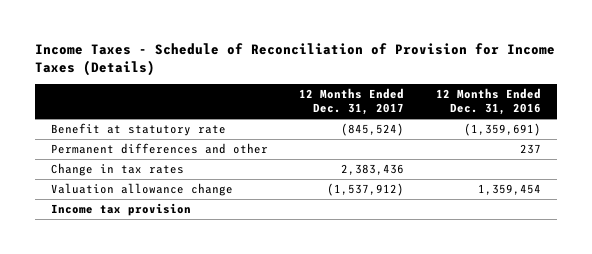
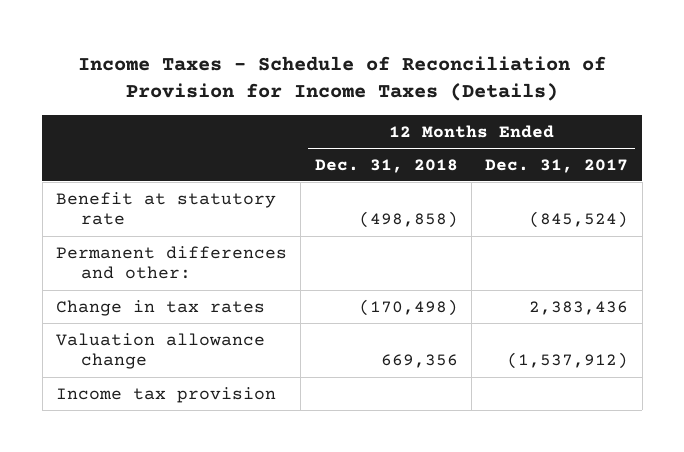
[435,87,541,116] 12 Months Ended Dec. 31, 2016 -> none
none -> [314,158,458,173] Dec. 31, 2018
[51,143,269,155] Permanent differences and other -> [55,245,287,280] Permanent differences and other:

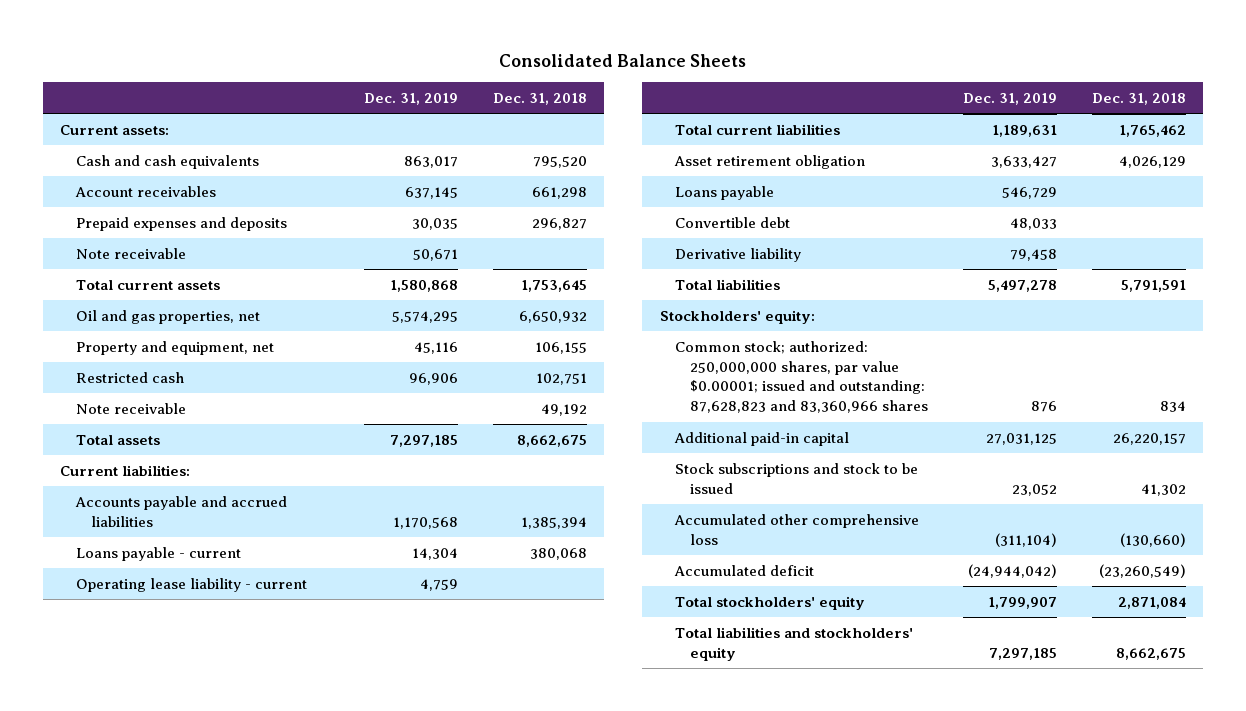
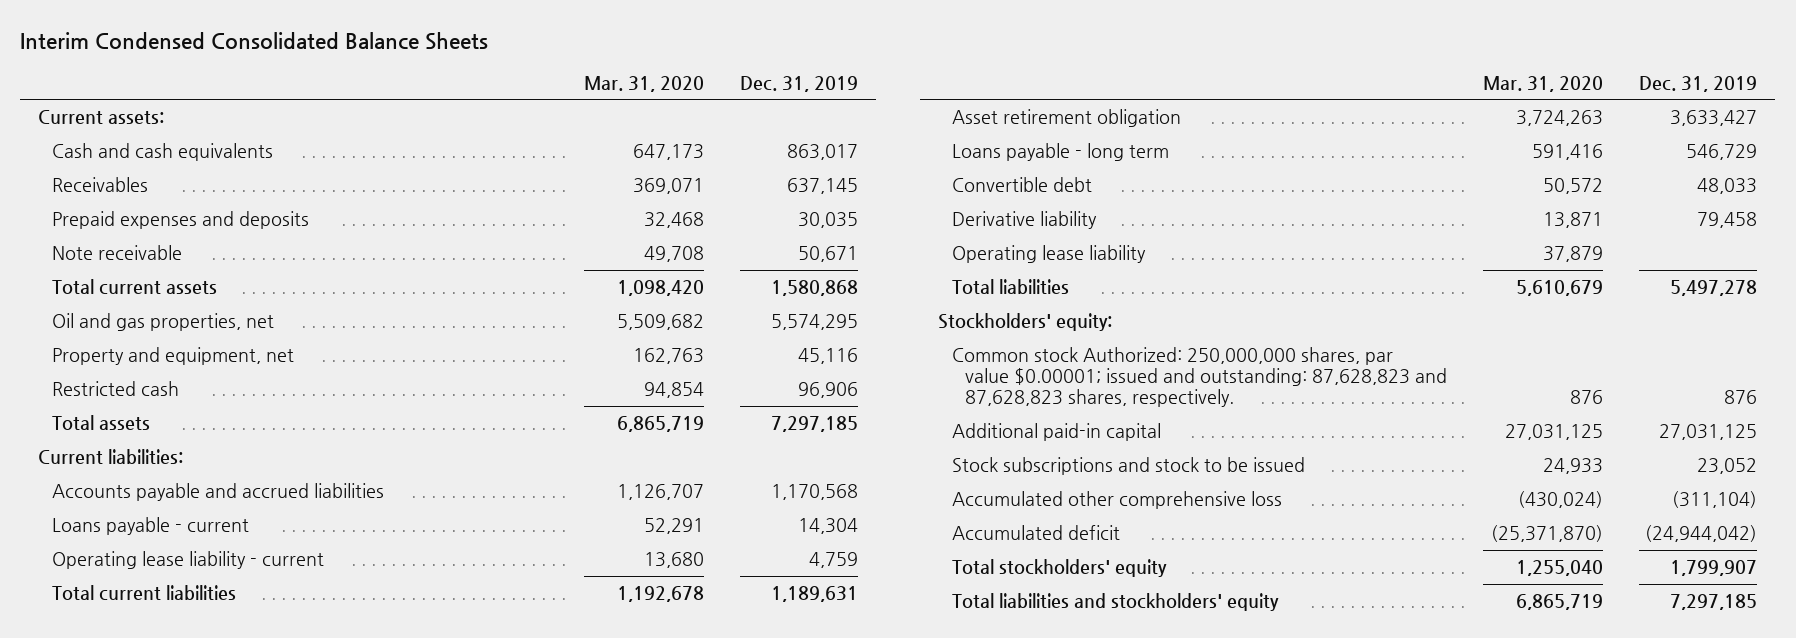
[499,53,747,67] Consolidated Balance Sheets -> [20,31,489,50] Interim Condensed Consolidated Balance Sheets
[492,92,587,105] Dec. 31, 2018 -> none
none -> [583,75,704,92] Mar. 31, 2020
[74,185,216,197] Account receivables -> [52,177,149,193] Receivables
[75,402,186,414] Note receivable -> none
[674,185,774,200] Loans payable -> [951,143,1169,162] Loans payable - long term
none -> [951,245,1146,264] Operating lease liability
[674,340,929,414] Common stock; authorized: 250,000,000 shares, par value $0.00001; issued and outstanding: 87,628,823 and 83,360,966 shares -> [951,347,1448,408] Common stock Authorized: 250,000,000 shares, par value $0.00001; issued and outstanding: 87,628,823 and 87,628,823 shares, respectively.

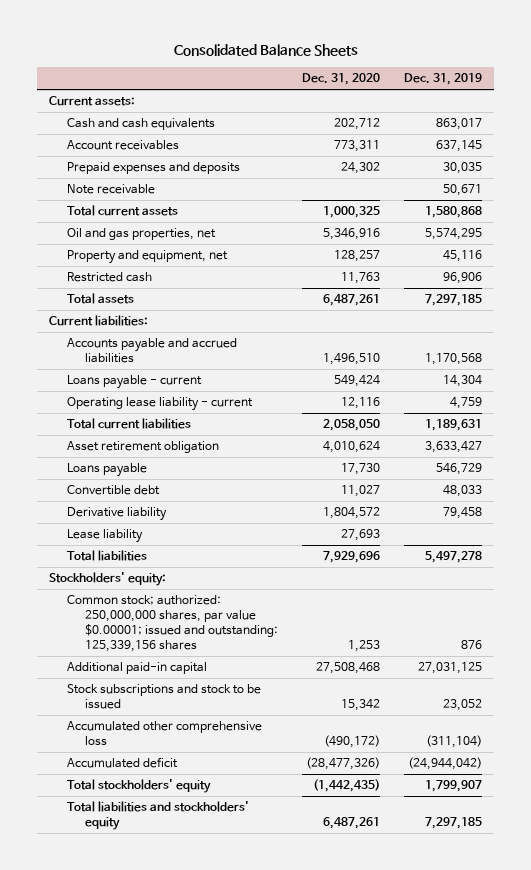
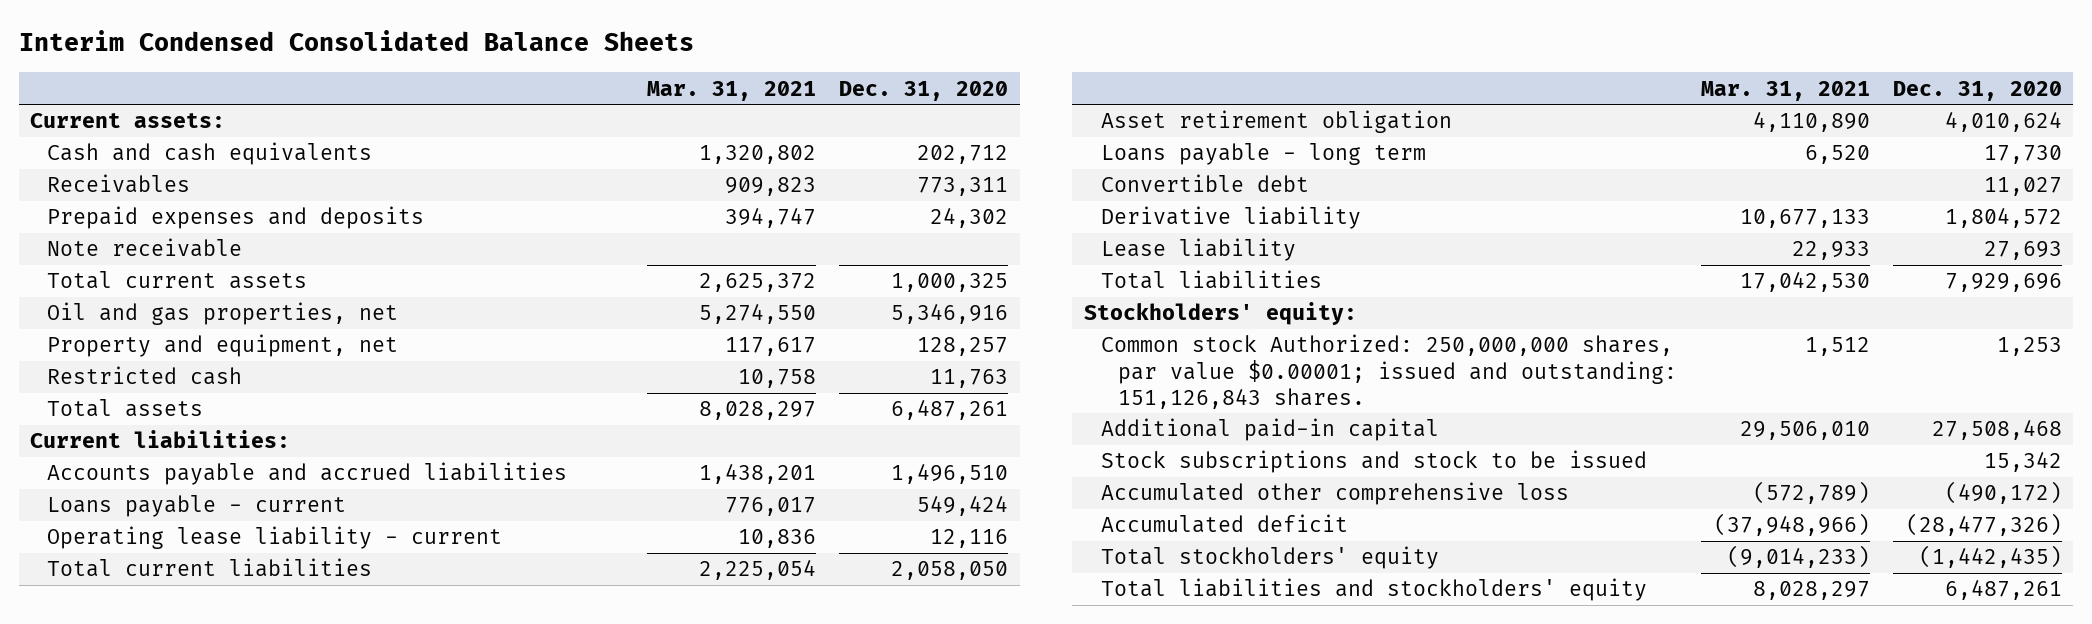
[173,44,358,57] Consolidated Balance Sheets -> [18,30,694,52] Interim Condensed Consolidated Balance Sheets
[404,73,483,86] Dec. 31, 2019 -> none
none -> [646,80,816,101] Mar. 31, 2021
[67,140,180,151] Account receivables -> [47,174,191,194] Receivables
[67,463,148,478] Loans payable -> [1101,143,1427,166] Loans payable - long term
[67,595,279,653] Common stock; authorized: 250,000,000 shares, par value $0.00001; issued and outstanding: 125,339,156 shares -> [1101,334,1678,409] Common stock Authorized: 250,000,000 shares, par value $0.00001; issued and outstanding: 151,126,843 shares.

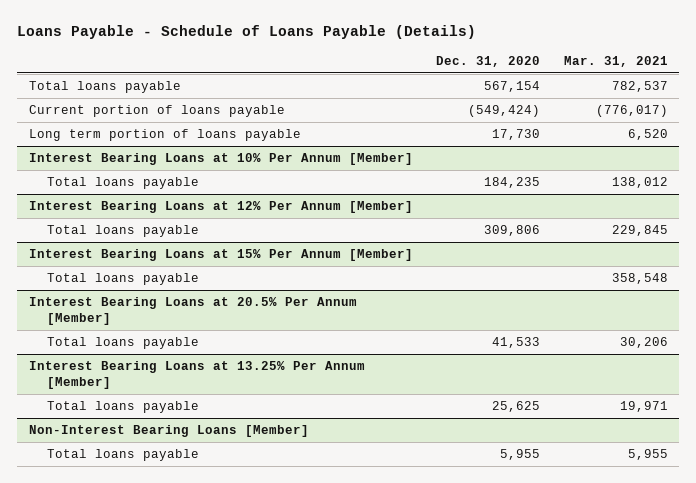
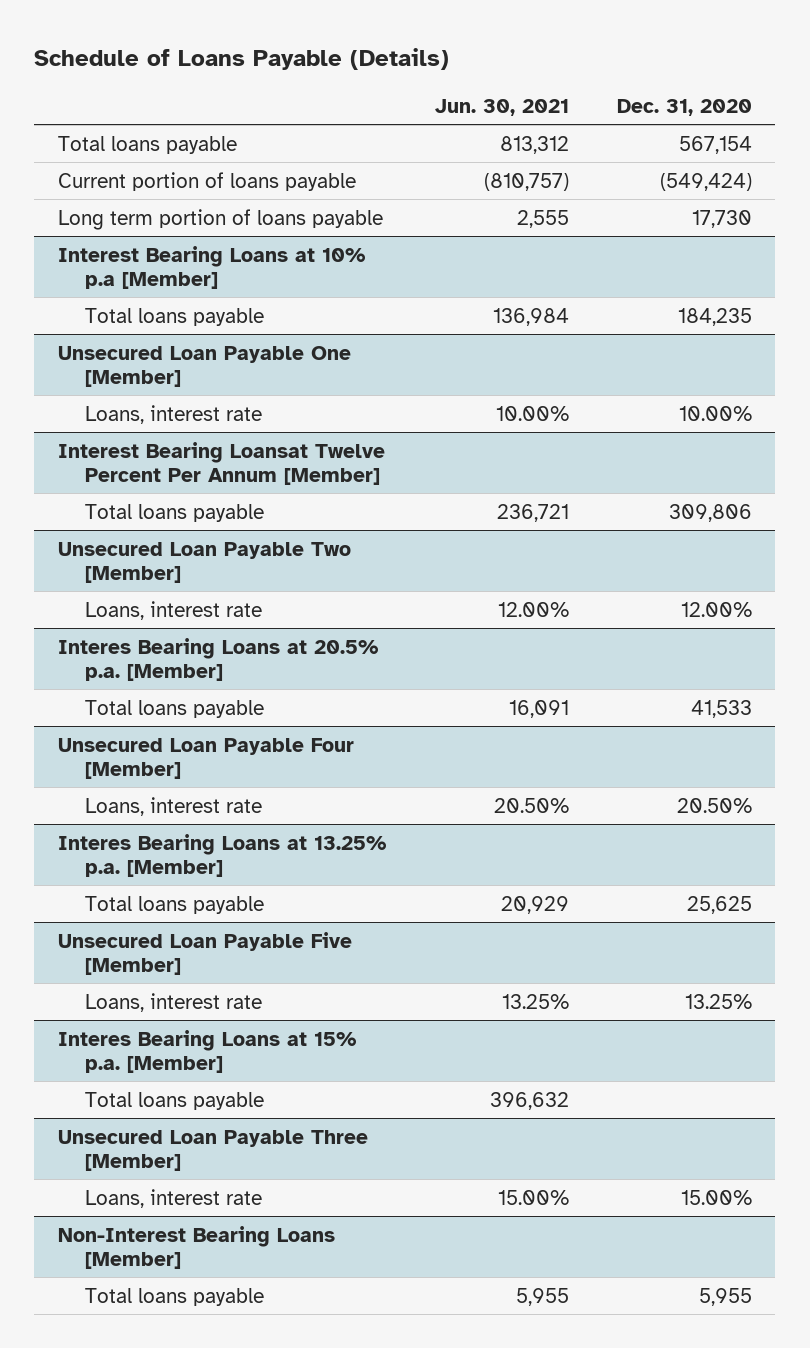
[17,25,477,40] Loans Payable - Schedule of Loans Payable (Details) -> [34,48,450,71] Schedule of Loans Payable (Details)
[563,56,668,68] Mar. 31, 2021 -> none
none -> [434,98,569,116] Jun. 30, 2021
[28,153,413,166] Interest Bearing Loans at 10% Per Annum [Member] -> [58,245,367,289] Interest Bearing Loans at 10% p.a [Member]
none -> [58,345,352,387] Unsecured Loan Payable One [Member]
none -> [84,404,262,424] Loans, interest rate
[28,201,413,214] Interest Bearing Loans at 12% Per Annum [Member] -> [58,441,386,485] Interest Bearing Loansat Twelve Percent Per Annum [Member]
[28,249,413,262] Interest Bearing Loans at 15% Per Annum [Member] -> none
[46,273,199,286] Total loans payable -> none
none -> [58,541,352,583] Unsecured Loan Payable Two [Member]
none -> [84,600,262,620] Loans, interest rate
[28,297,357,326] Interest Bearing Loans at 20.5% Per Annum [Member] -> [58,637,380,681] Interes Bearing Loans at 20.5% p.a. [Member]
none -> [58,737,355,779] Unsecured Loan Payable Four [Member]
none -> [84,796,262,816] Loans, interest rate
[28,361,365,390] Interest Bearing Loans at 13.25% Per Annum [Member] -> [58,833,388,877] Interes Bearing Loans at 13.25% p.a. [Member]
none -> [58,931,353,975] Unsecured Loan Payable Five [Member]
none -> [84,992,262,1012] Loans, interest rate
none -> [58,1029,358,1073] Interes Bearing Loans at 15% p.a. [Member]
none -> [84,1091,264,1110] Total loans payable
none -> [58,1129,369,1171] Unsecured Loan Payable Three [Member]
none -> [84,1188,262,1208] Loans, interest rate

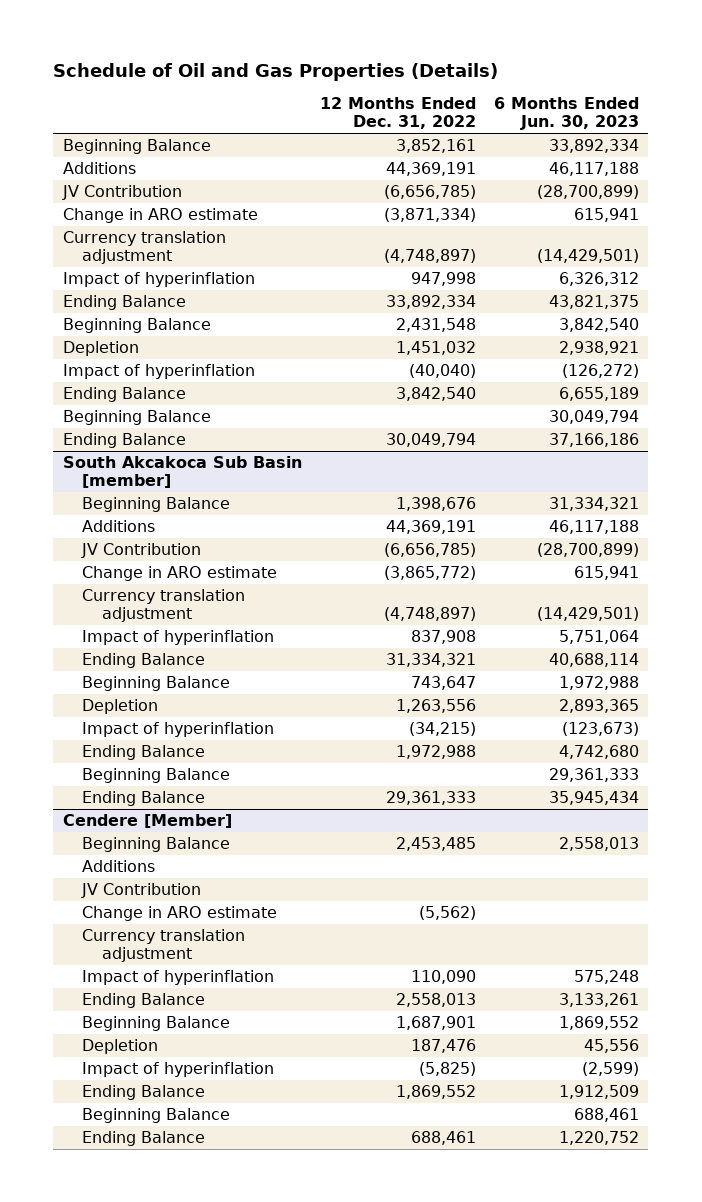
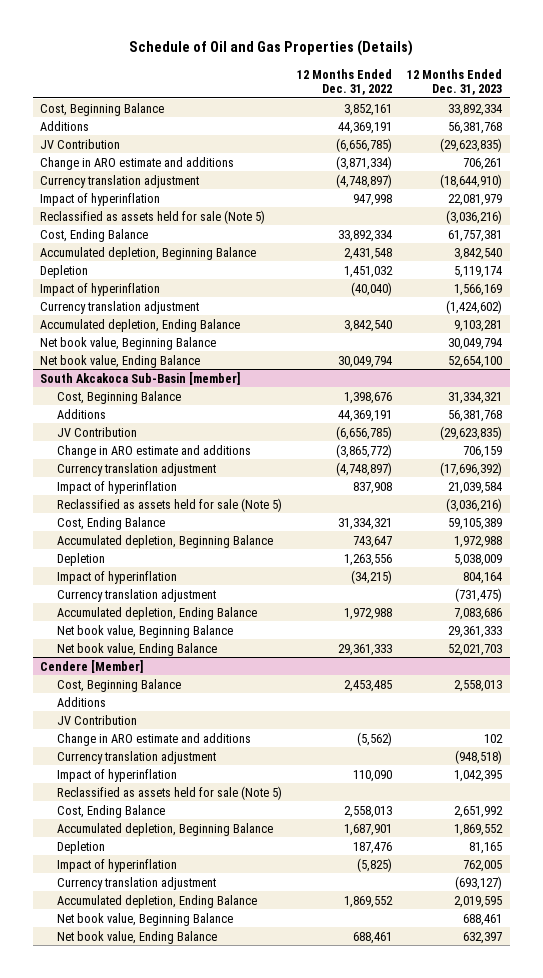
[494,97,640,131] 6 Months Ended Jun. 30, 2023 -> none
none -> [407,68,503,96] 12 Months Ended Dec. 31, 2023
[62,138,211,154] Beginning Balance -> [40,102,165,116] Cost, Beginning Balance
[62,207,258,223] Change in ARO estimate -> [40,156,235,170] Change in ARO estimate and additions
none -> [40,209,266,224] Reclassified as assets held for sale (Note 5)
[62,294,186,310] Ending Balance -> [40,228,149,242] Cost, Ending Balance
[62,317,211,333] Beginning Balance -> [40,246,257,260] Accumulated depletion, Beginning Balance
none -> [40,300,200,314] Currency translation adjustment
[62,386,186,402] Ending Balance -> [40,318,241,332] Accumulated depletion, Ending Balance
[62,409,211,425] Beginning Balance -> [40,336,217,350] Net book value, Beginning Balance
[62,432,186,448] Ending Balance -> [40,354,201,368] Net book value, Ending Balance
[62,455,302,488] South Akcakoca Sub Basin [member] -> [40,371,241,385] South Akcakoca Sub-Basin [member]
[82,496,231,512] Beginning Balance -> [57,390,182,404] Cost, Beginning Balance
[82,565,278,581] Change in ARO estimate -> [57,444,252,458] Change in ARO estimate and additions
none -> [57,497,283,512] Reclassified as assets held for sale (Note 5)
[82,652,206,668] Ending Balance -> [57,516,166,530] Cost, Ending Balance
[82,675,231,691] Beginning Balance -> [57,534,274,548] Accumulated depletion, Beginning Balance
none -> [57,588,217,602] Currency translation adjustment
[82,744,206,760] Ending Balance -> [57,606,258,620] Accumulated depletion, Ending Balance
[82,767,231,783] Beginning Balance -> [57,624,234,638] Net book value, Beginning Balance
[82,790,206,806] Ending Balance -> [57,642,218,656] Net book value, Ending Balance
[82,836,231,852] Beginning Balance -> [57,678,182,692] Cost, Beginning Balance
[82,905,278,921] Change in ARO estimate -> [57,732,252,746] Change in ARO estimate and additions
none -> [57,785,283,800] Reclassified as assets held for sale (Note 5)
[82,992,206,1008] Ending Balance -> [57,804,166,818] Cost, Ending Balance
[82,1015,231,1031] Beginning Balance -> [57,822,274,836] Accumulated depletion, Beginning Balance
none -> [57,876,217,890] Currency translation adjustment
[82,1084,206,1100] Ending Balance -> [57,894,258,908] Accumulated depletion, Ending Balance
[82,1107,231,1123] Beginning Balance -> [57,912,234,926] Net book value, Beginning Balance
[82,1130,206,1146] Ending Balance -> [57,930,218,944] Net book value, Ending Balance

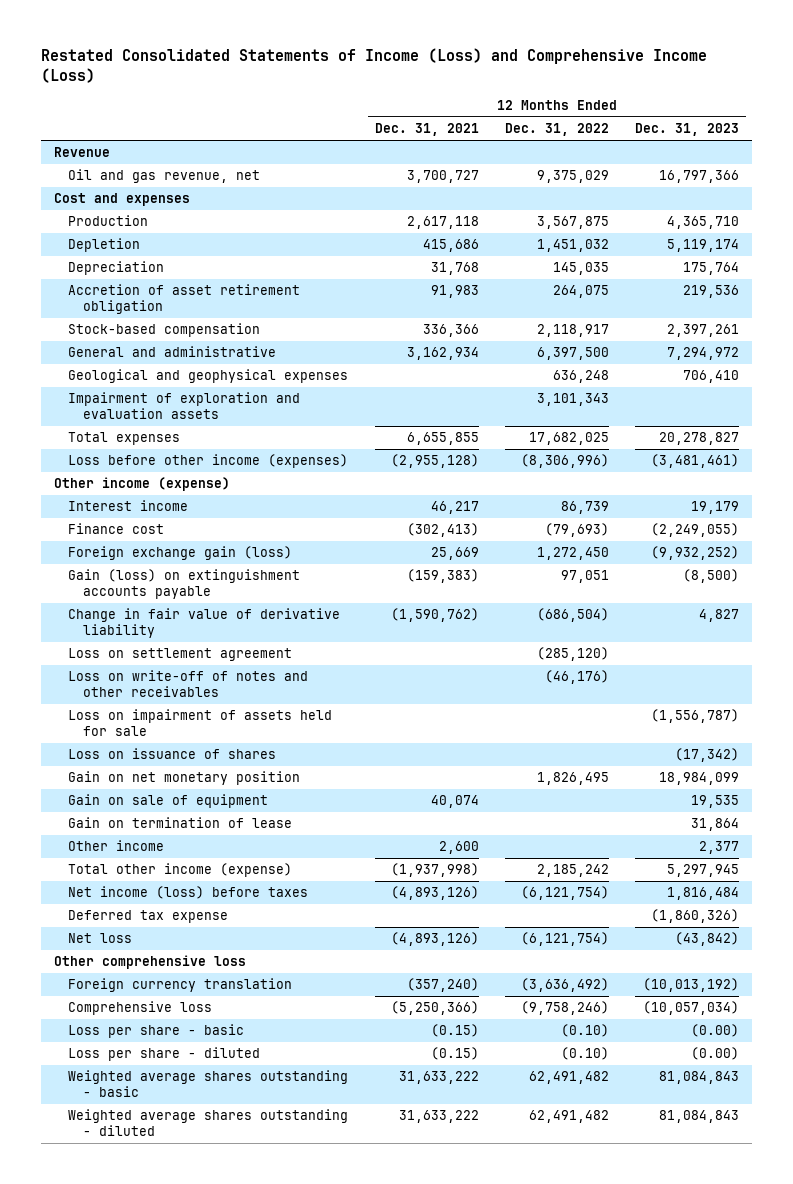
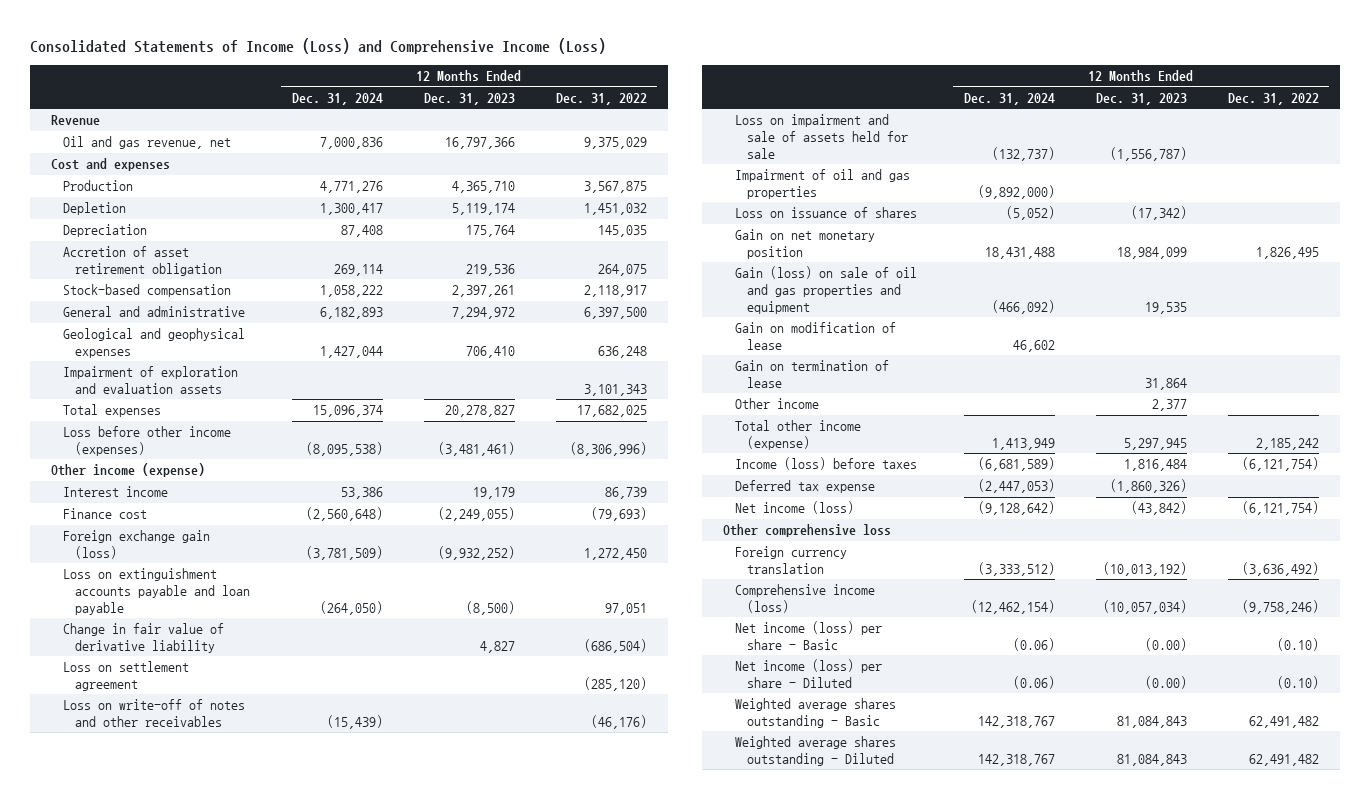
[40,47,707,83] Restated Consolidated Statements of Income (Loss) and Comprehensive Income (Loss) -> [29,38,606,55] Consolidated Statements of Income (Loss) and Comprehensive Income (Loss)
[374,123,479,137] Dec. 31, 2021 -> none
none -> [291,92,383,105] Dec. 31, 2024
[68,569,301,599] Gain (loss) on extinguishment accounts payable -> [62,568,251,615] Loss on extinguishment accounts payable and loan payable
[68,709,333,736] Loss on impairment of assets held for sale -> [734,114,909,159] Loss on impairment and sale of assets held for sale
none -> [734,169,910,199] Impairment of oil and gas properties
[68,794,269,809] Gain on sale of equipment -> [734,266,917,314] Gain (loss) on sale of oil and gas properties and equipment
none -> [734,322,896,350] Gain on modification of lease
[68,886,309,900] Net income (loss) before taxes -> [734,457,917,471] Income (loss) before taxes
[68,933,133,944] Net loss -> [734,501,854,515] Net income (loss)
[68,1001,213,1016] Comprehensive loss -> [734,584,875,613] Comprehensive income (loss)
[68,1024,245,1039] Loss per share - basic -> [734,621,882,650] Net income (loss) per share - Basic
[68,1047,261,1062] Loss per share - diluted -> [734,659,882,688] Net income (loss) per share - Diluted
[68,1070,349,1097] Weighted average shares outstanding - basic -> [734,698,896,728] Weighted average shares outstanding - Basic
[68,1109,349,1136] Weighted average shares outstanding - diluted -> [734,736,896,766] Weighted average shares outstanding - Diluted

